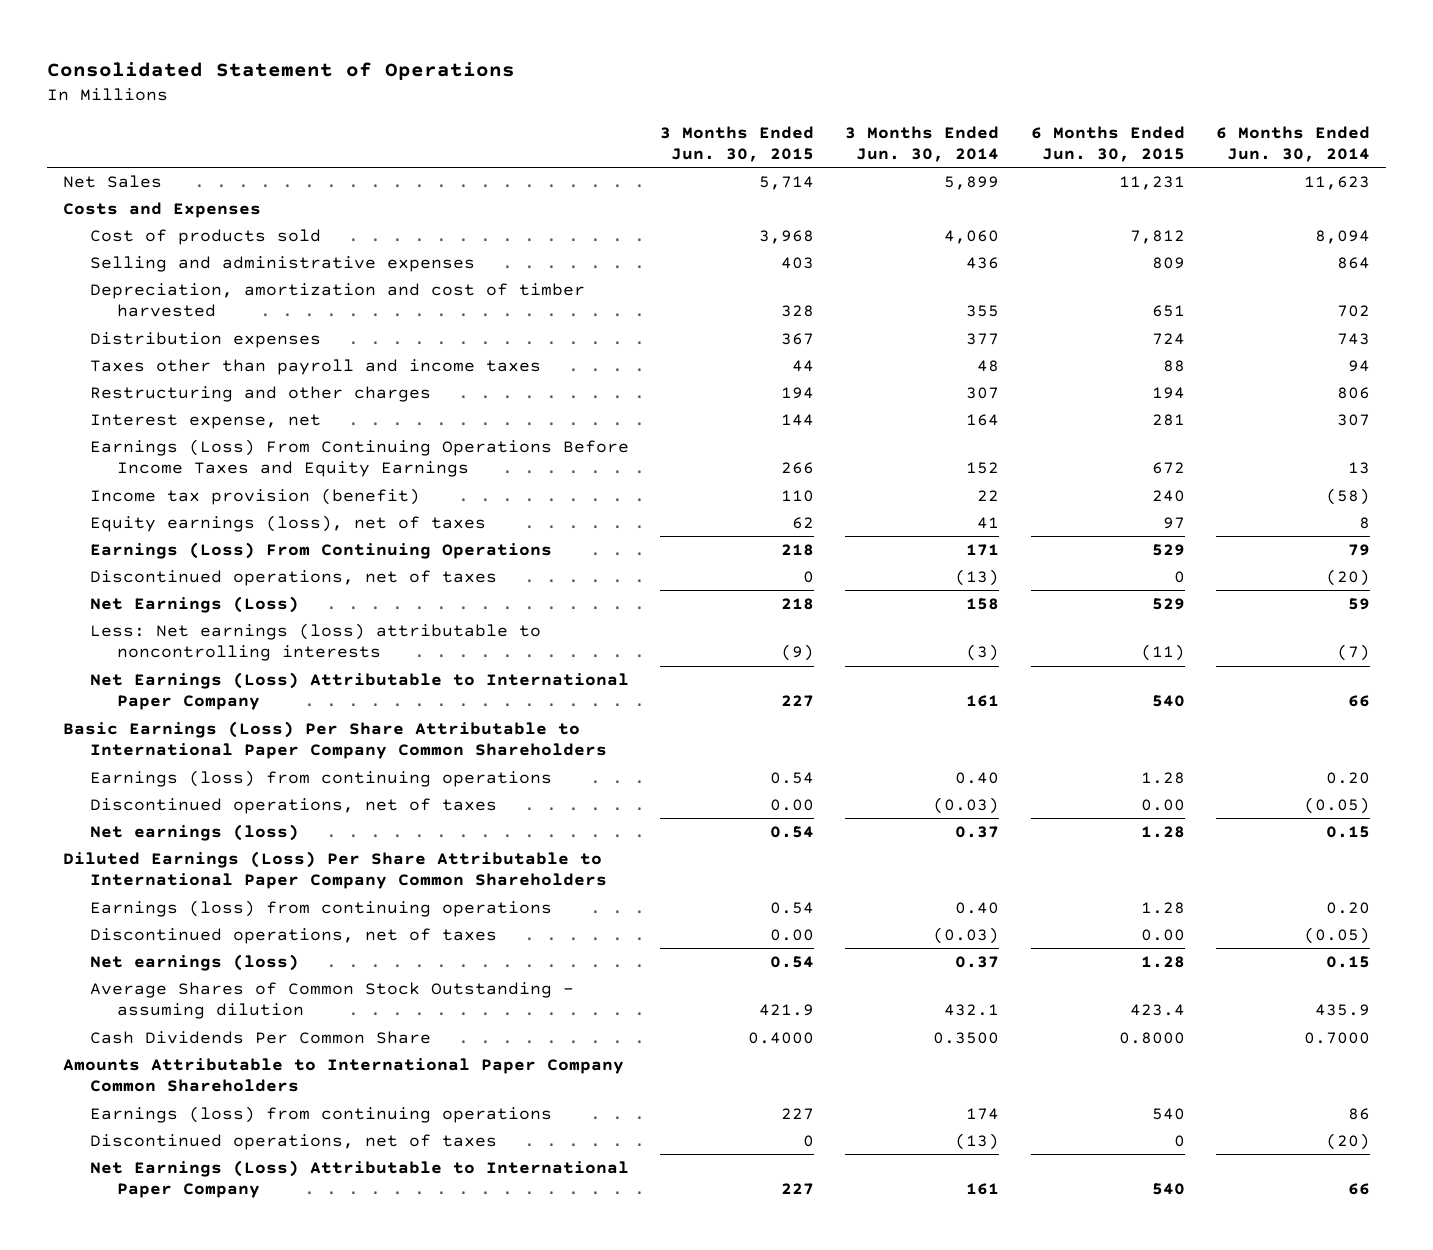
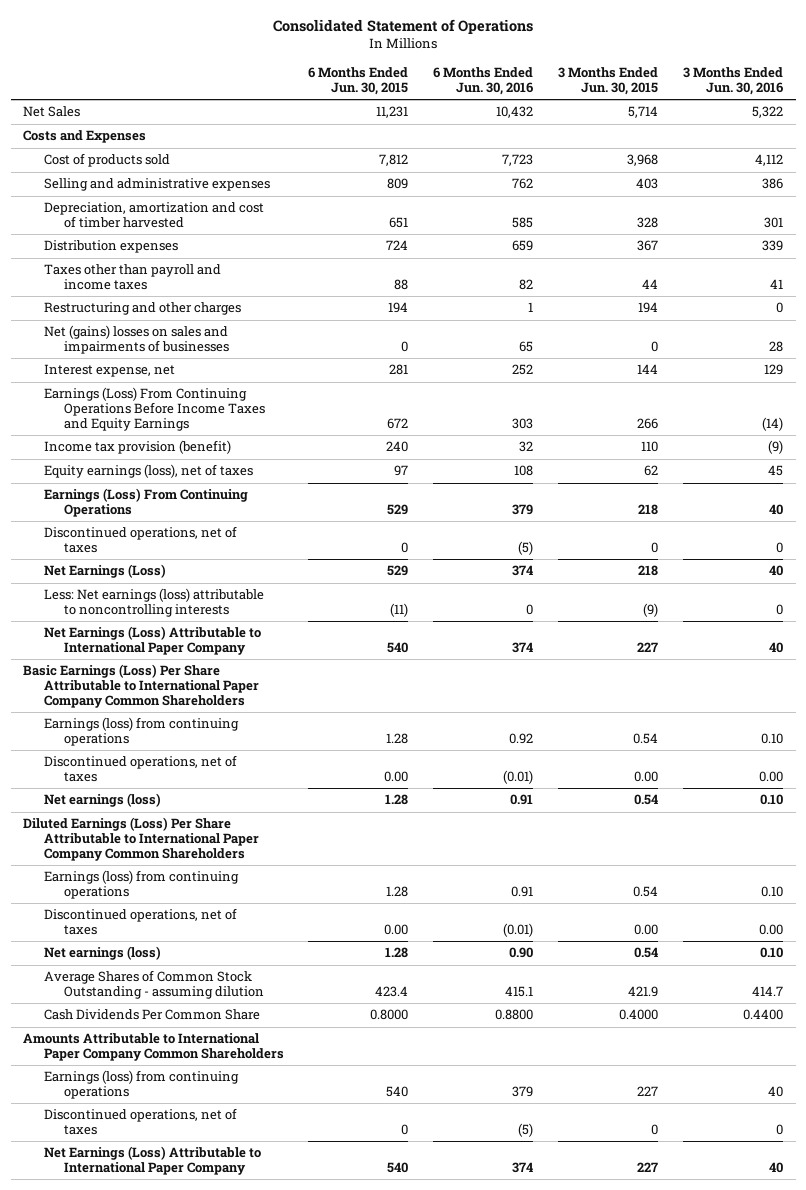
[845,125,1000,162] 3 Months Ended Jun. 30, 2014 -> none
[1215,125,1370,162] 6 Months Ended Jun. 30, 2014 -> none
none -> [433,67,534,95] 6 Months Ended Jun. 30, 2016
none -> [683,67,784,95] 3 Months Ended Jun. 30, 2016
none -> [43,325,229,355] Net (gains) losses on sales and impairments of businesses

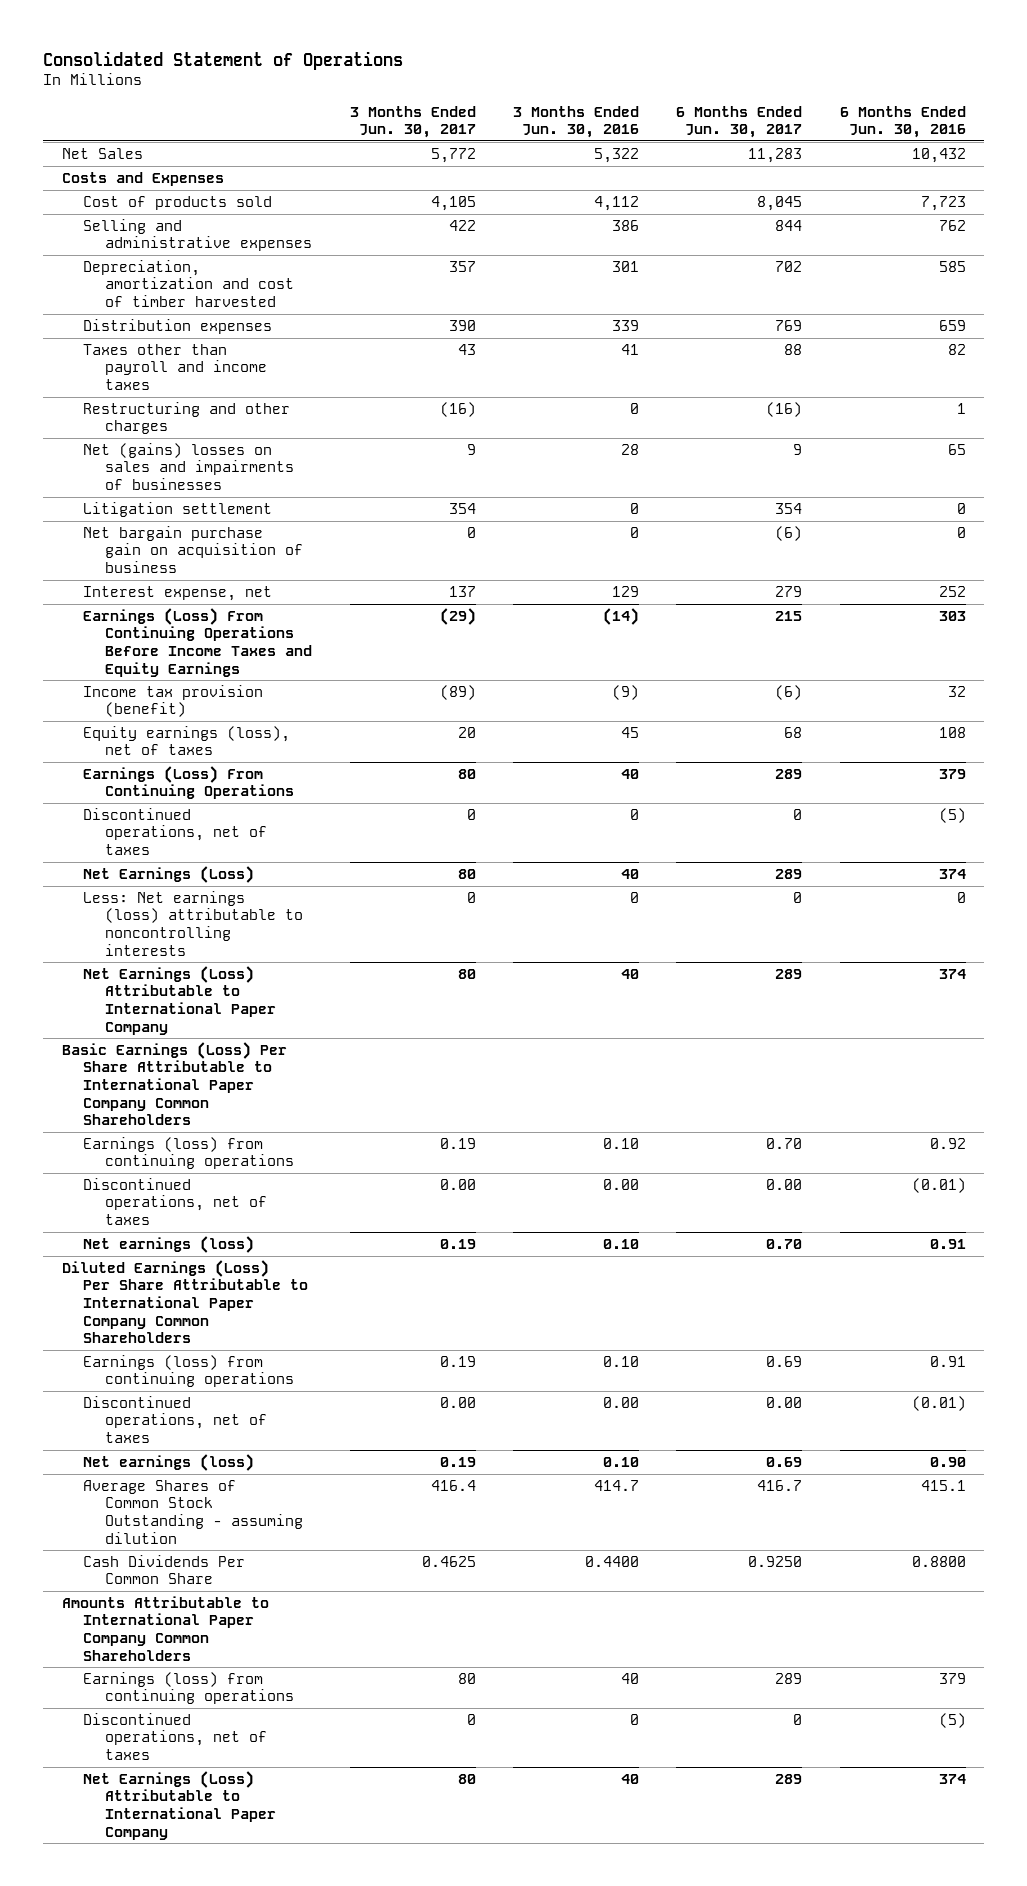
[308,67,409,95] 6 Months Ended Jun. 30, 2015 -> none
[558,67,659,95] 3 Months Ended Jun. 30, 2015 -> none
none -> [349,105,476,139] 3 Months Ended Jun. 30, 2017
none -> [676,105,803,139] 6 Months Ended Jun. 30, 2017
none -> [83,501,273,517] Litigation settlement
none -> [83,525,304,574] Net bargain purchase gain on acquisition of business

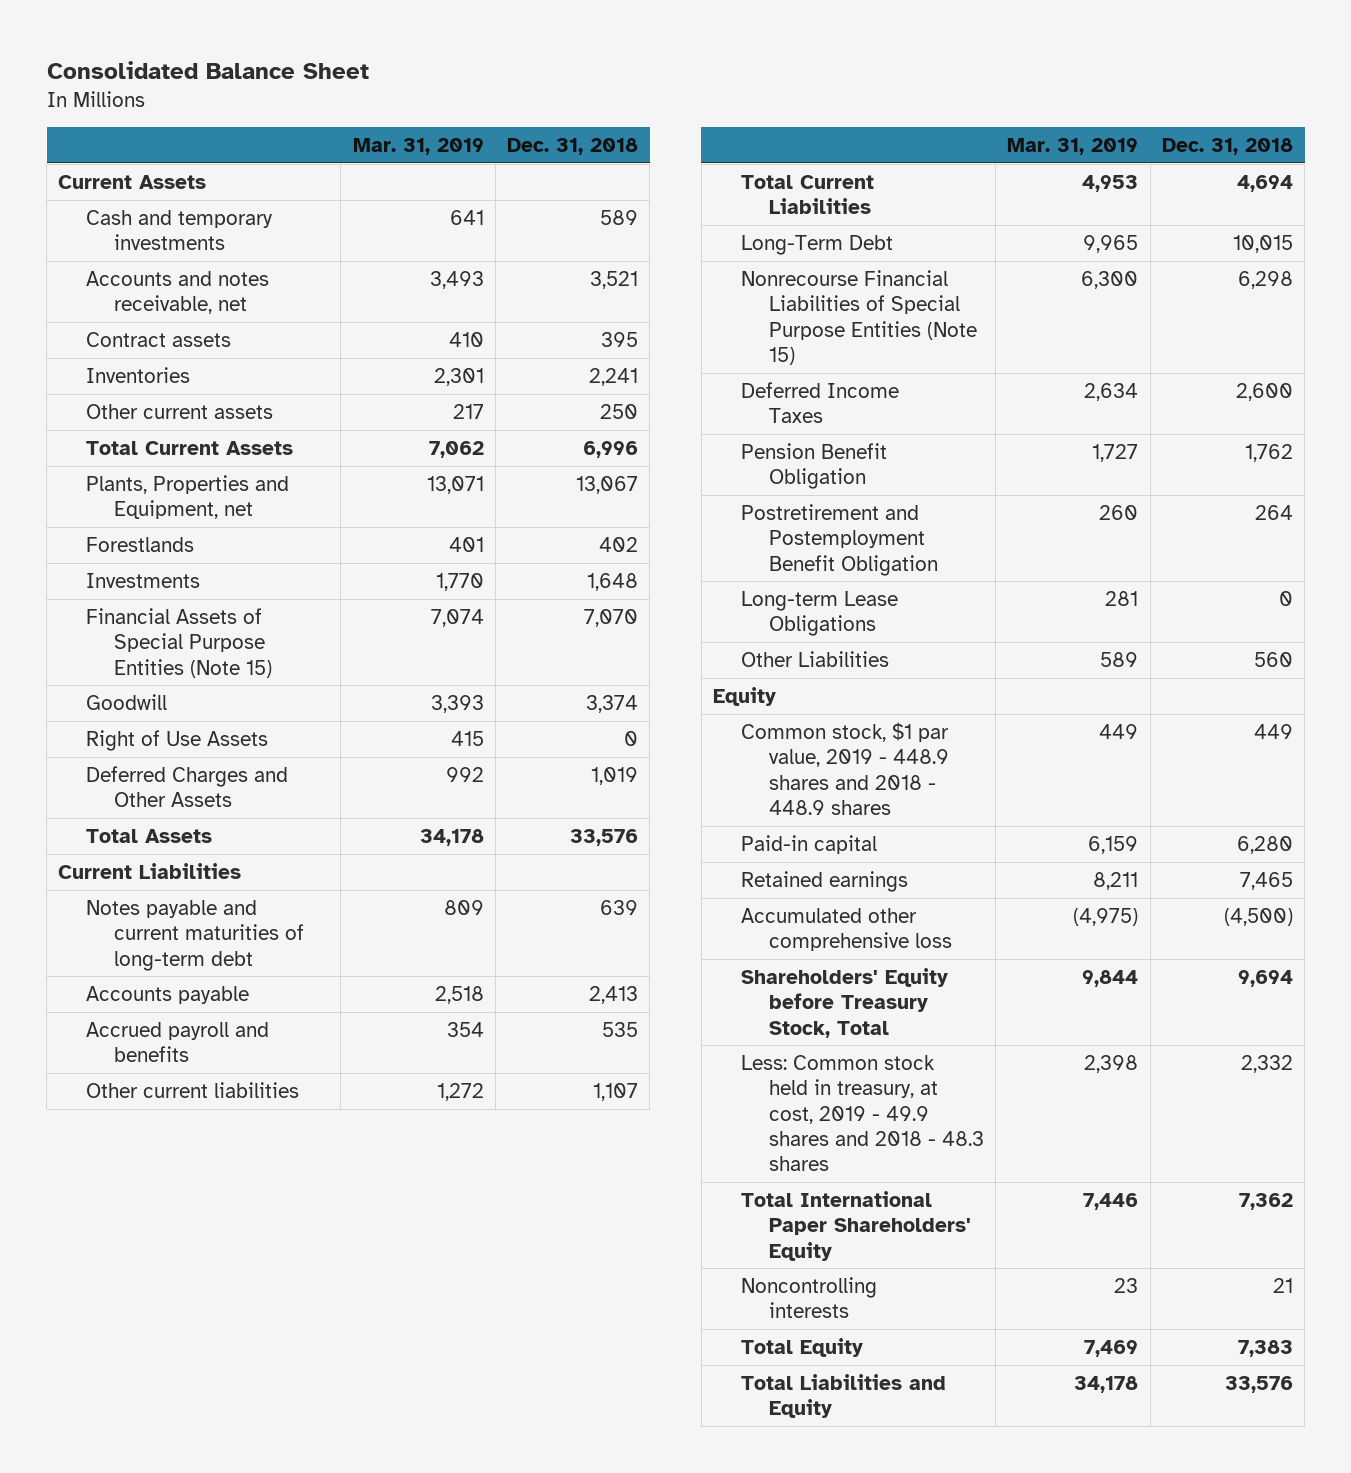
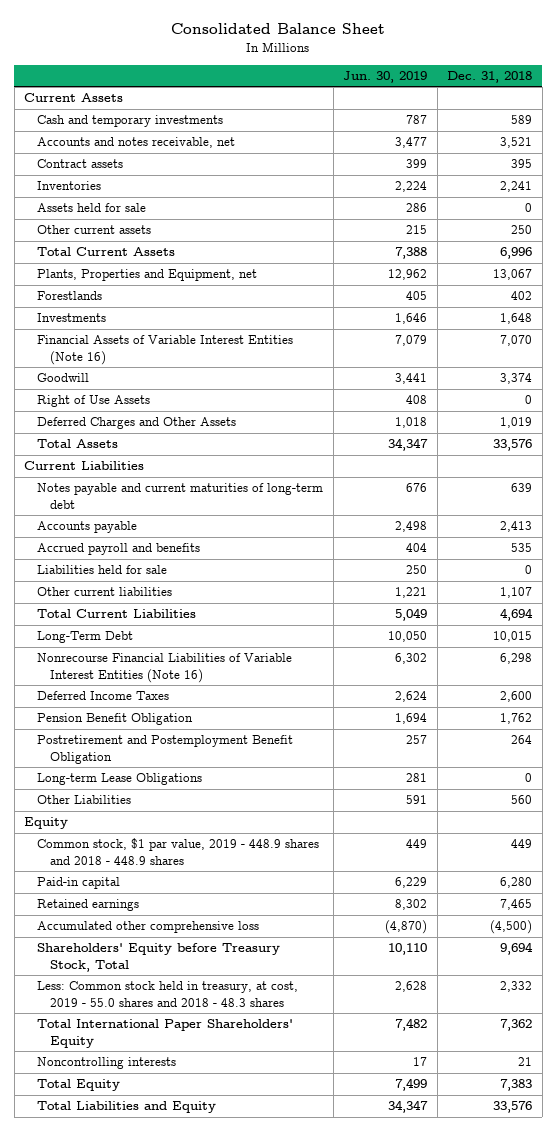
[352,138,484,156] Mar. 31, 2019 -> none
none -> [343,70,428,83] Jun. 30, 2019
none -> [37,203,147,213] Assets held for sale
[86,607,273,678] Financial Assets of Special Purpose Entities (Note 15) -> [37,335,294,366] Financial Assets of Variable Interest Entities (Note 16)
none -> [37,565,168,575] Liabilities held for sale
[741,269,978,365] Nonrecourse Financial Liabilities of Special Purpose Entities (Note 15) -> [37,653,293,684] Nonrecourse Financial Liabilities of Variable Interest Entities (Note 16)
[741,1054,985,1172] Less: Common stock held in treasury, at cost, 2019 - 49.9 shares and 2018 - 48.3 shares -> [37,981,299,1008] Less: Common stock held in treasury, at cost, 2019 - 55.0 shares and 2018 - 48.3 shares

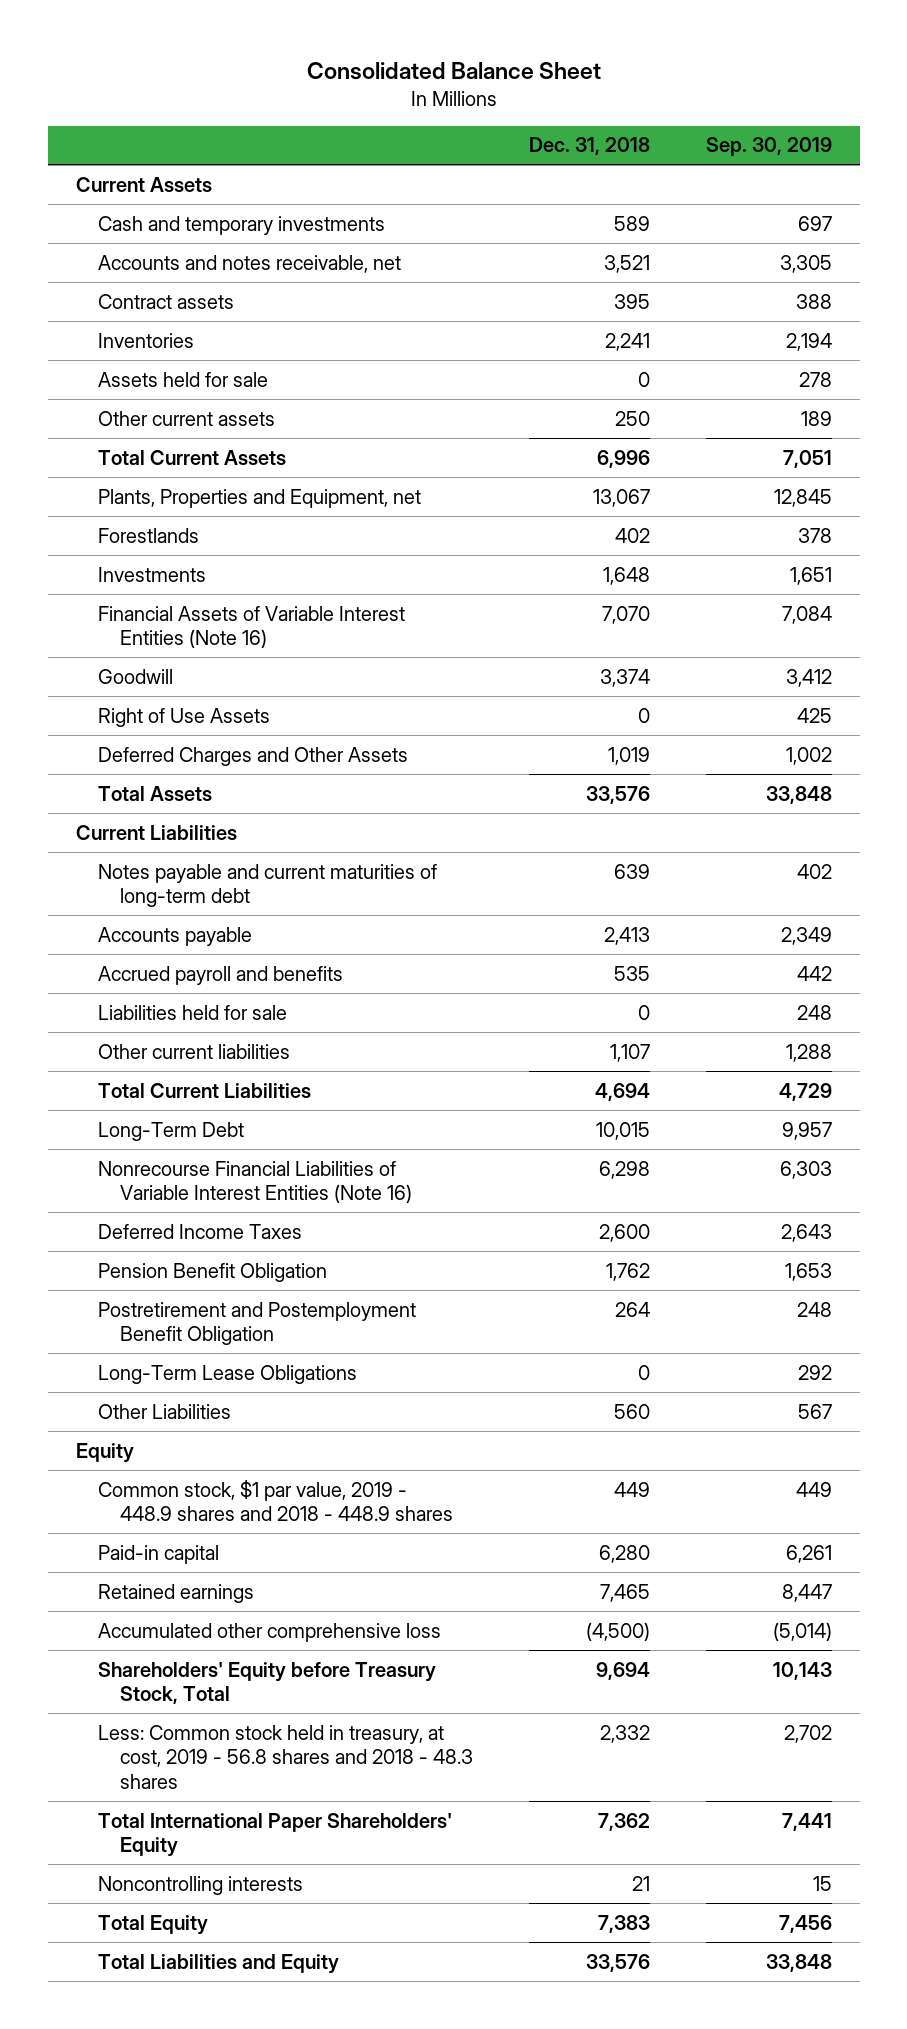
[343,70,428,83] Jun. 30, 2019 -> none
none -> [705,137,832,157] Sep. 30, 2019
[37,773,203,786] Long-term Lease Obligations -> [97,1364,357,1384] Long-Term Lease Obligations
[37,981,299,1008] Less: Common stock held in treasury, at cost, 2019 - 55.0 shares and 2018 - 48.3 shares -> [97,1724,473,1789] Less: Common stock held in treasury, at cost, 2019 - 56.8 shares and 2018 - 48.3 shares

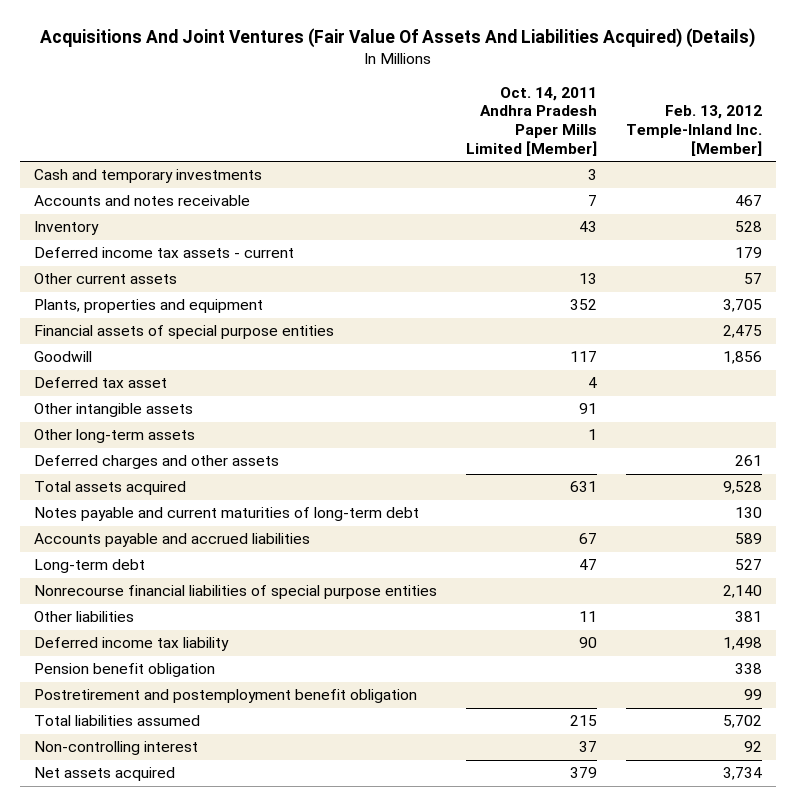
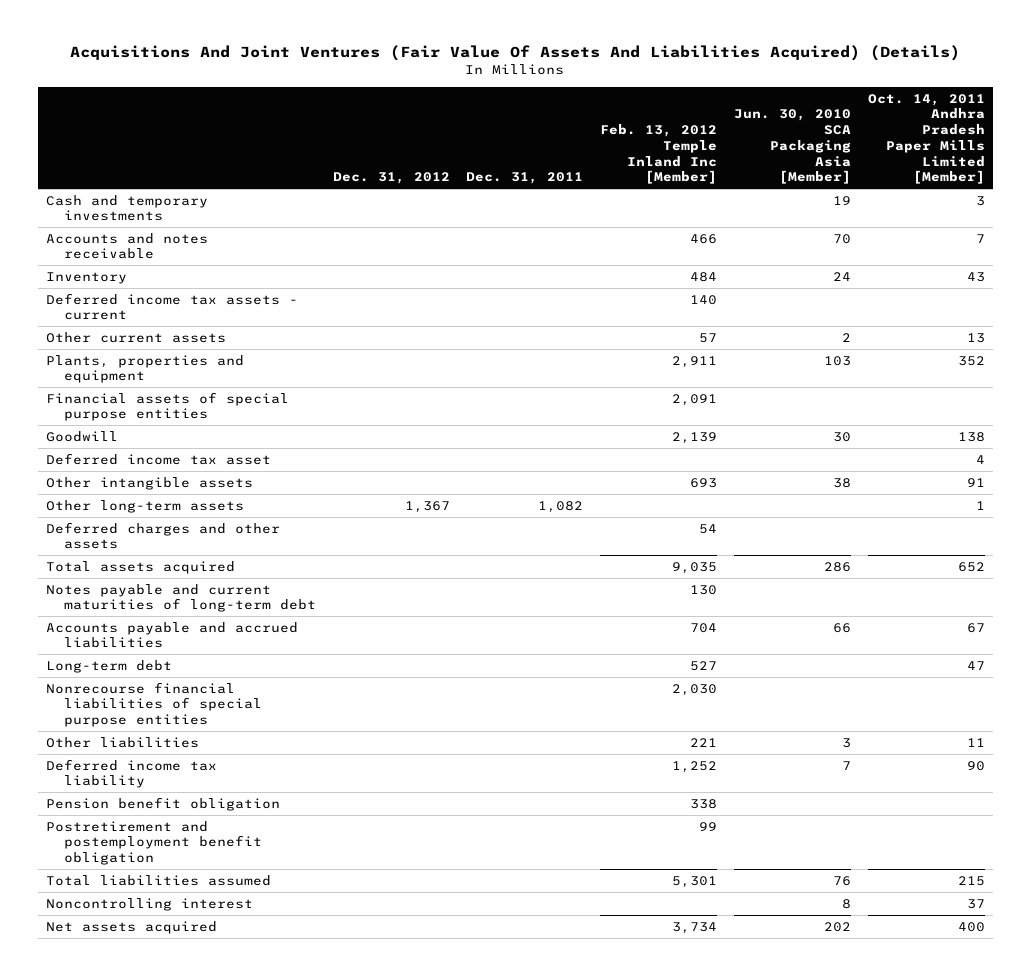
[625,105,762,156] Feb. 13, 2012 Temple-Inland Inc. [Member] -> none
none -> [332,172,450,185] Dec. 31, 2012
none -> [466,172,584,185] Dec. 31, 2011
none -> [600,124,718,185] Feb. 13, 2012 Temple Inland Inc [Member]
none -> [734,109,852,185] Jun. 30, 2010 SCA Packaging Asia [Member]
[569,351,597,363] 117 -> [957,431,985,442] 138
[34,377,168,389] Deferred tax asset -> [46,452,272,465] Deferred income tax asset
[569,481,597,493] 631 -> [957,561,985,572] 652
[34,741,199,756] Non-controlling interest -> none
none -> [46,897,254,911] Noncontrolling interest
[569,767,597,779] 379 -> [957,921,985,932] 400

